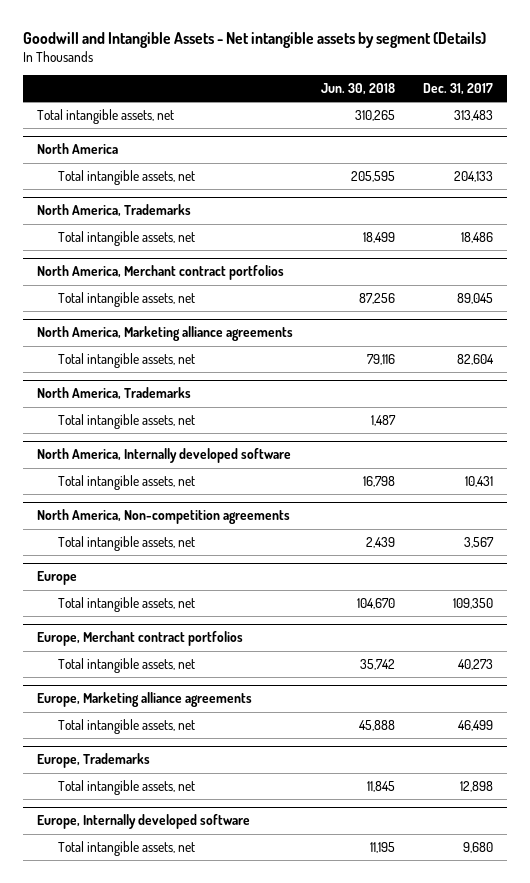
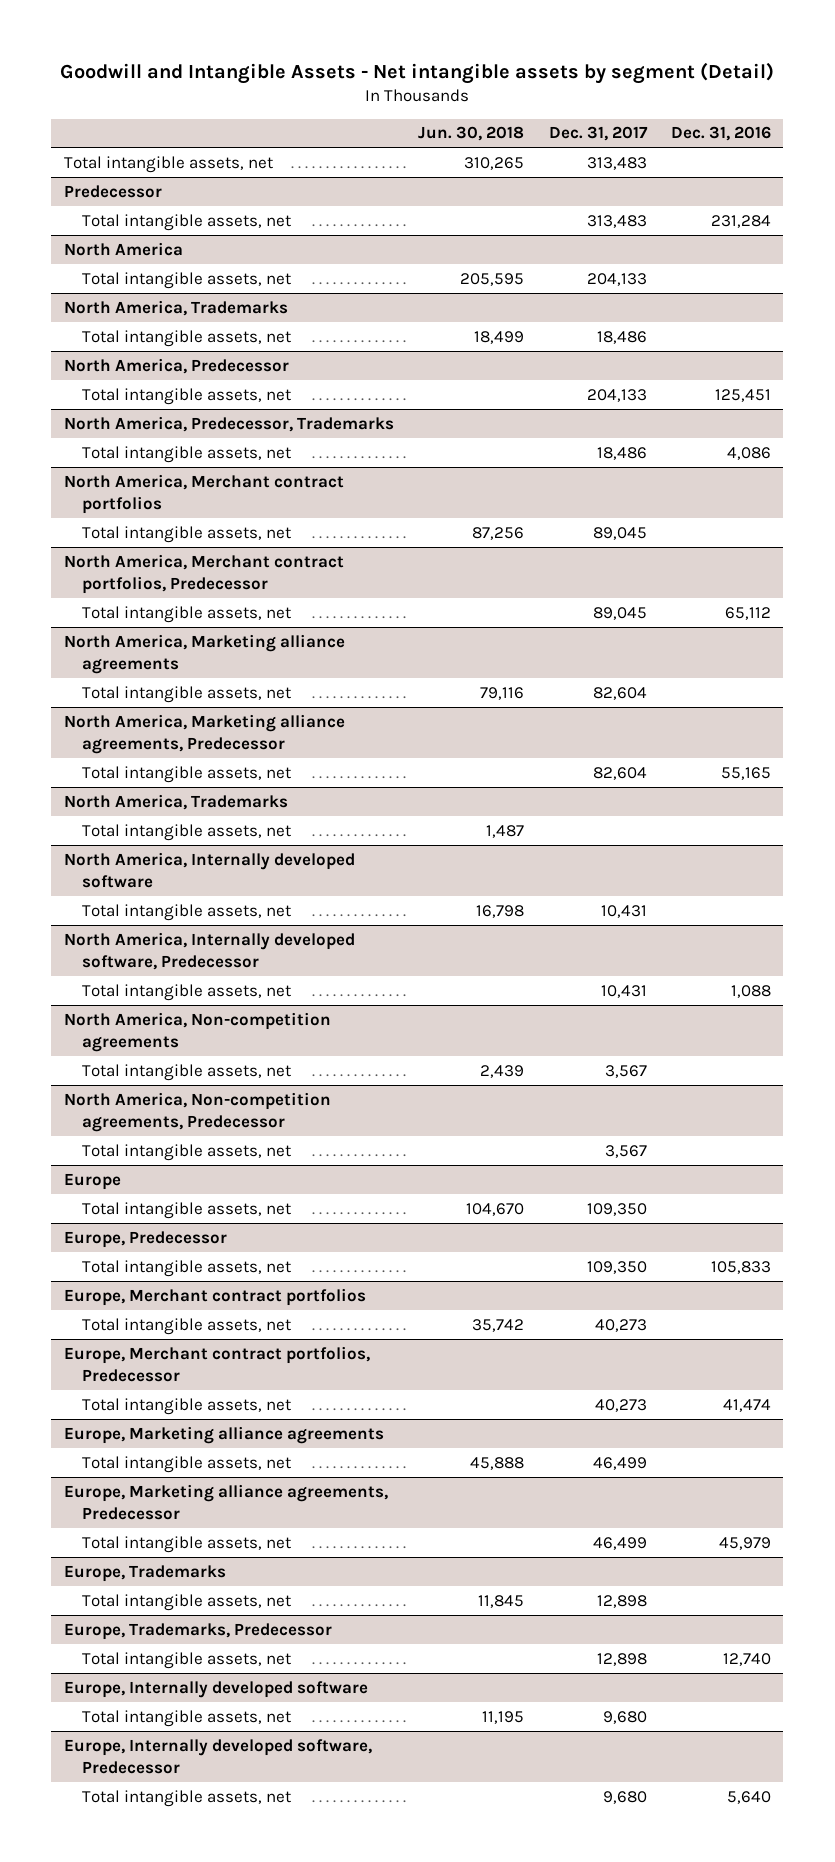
[22,31,486,48] Goodwill and Intangible Assets - Net intangible assets by segment (Details) -> [60,62,775,85] Goodwill and Intangible Assets - Net intangible assets by segment (Detail)
none -> [671,126,772,142] Dec. 31, 2016
none -> [63,184,162,198] Predecessor
none -> [82,213,292,231] Total intangible assets, net
none -> [63,357,289,374] North America, Predecessor
none -> [82,387,292,405] Total intangible assets, net
none -> [63,415,394,432] North America, Predecessor, Trademarks
none -> [82,445,292,463] Total intangible assets, net
none -> [63,553,344,594] North America, Merchant contract portfolios, Predecessor
none -> [82,605,292,623] Total intangible assets, net
none -> [63,713,345,754] North America, Marketing alliance agreements, Predecessor
none -> [82,765,292,783] Total intangible assets, net
none -> [63,931,355,970] North America, Internally developed software, Predecessor
none -> [82,983,292,1001] Total intangible assets, net
none -> [63,1091,331,1132] North America, Non-competition agreements, Predecessor
none -> [82,1143,292,1161] Total intangible assets, net
none -> [63,1230,227,1248] Europe, Predecessor
none -> [82,1259,292,1277] Total intangible assets, net
none -> [63,1345,370,1382] Europe, Merchant contract portfolios, Predecessor
none -> [82,1397,292,1415] Total intangible assets, net
none -> [63,1483,388,1520] Europe, Marketing alliance agreements, Predecessor
none -> [82,1535,292,1553] Total intangible assets, net
none -> [63,1622,332,1640] Europe, Trademarks, Predecessor
none -> [82,1651,292,1669] Total intangible assets, net
none -> [63,1738,372,1774] Europe, Internally developed software, Predecessor
none -> [82,1789,292,1807] Total intangible assets, net

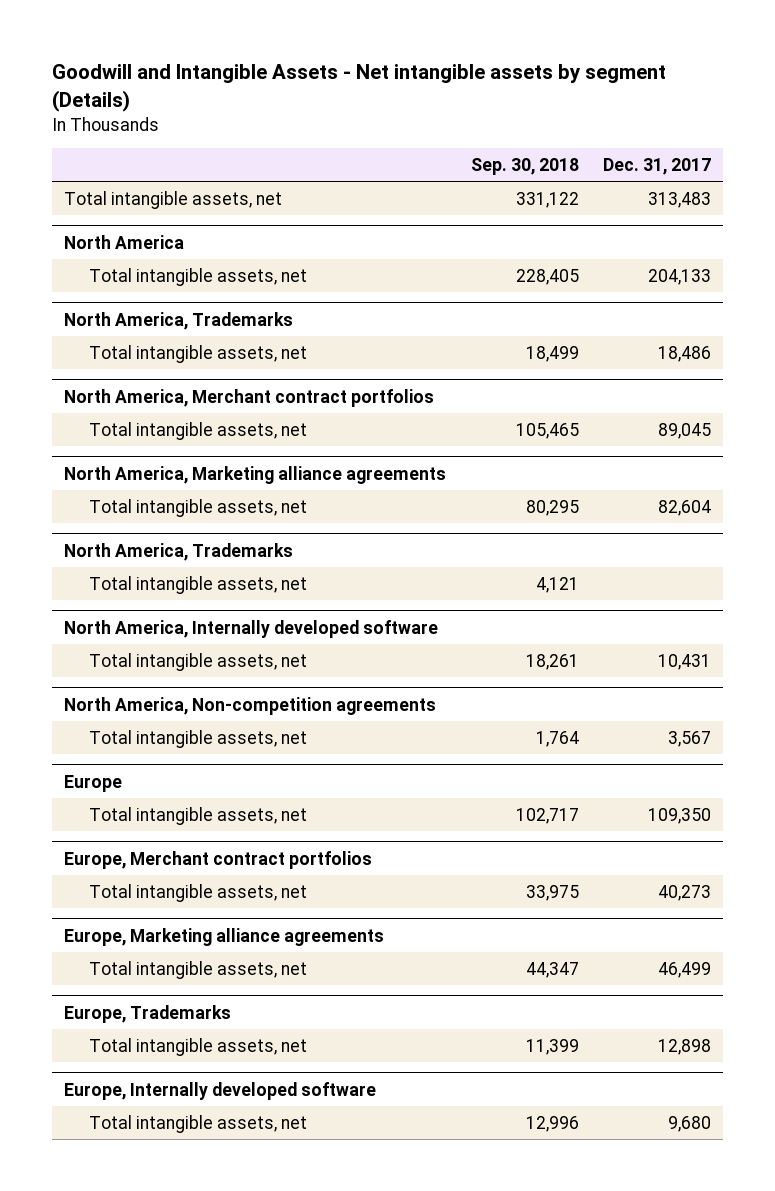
[60,62,775,85] Goodwill and Intangible Assets - Net intangible assets by segment (Detail) -> [52,64,667,112] Goodwill and Intangible Assets - Net intangible assets by segment (Details)
[418,126,525,142] Jun. 30, 2018 -> none
[671,126,772,142] Dec. 31, 2016 -> none
none -> [470,157,579,175] Sep. 30, 2018
[63,184,162,198] Predecessor -> none
[82,213,292,231] Total intangible assets, net -> none
[63,357,289,374] North America, Predecessor -> none
[82,387,292,405] Total intangible assets, net -> none
[63,415,394,432] North America, Predecessor, Trademarks -> none
[82,445,292,463] Total intangible assets, net -> none
[63,553,344,594] North America, Merchant contract portfolios, Predecessor -> none
[82,605,292,623] Total intangible assets, net -> none
[63,713,345,754] North America, Marketing alliance agreements, Predecessor -> none
[82,765,292,783] Total intangible assets, net -> none
[63,931,355,970] North America, Internally developed software, Predecessor -> none
[82,983,292,1001] Total intangible assets, net -> none
[63,1091,331,1132] North America, Non-competition agreements, Predecessor -> none
[82,1143,292,1161] Total intangible assets, net -> none
[63,1230,227,1248] Europe, Predecessor -> none
[82,1259,292,1277] Total intangible assets, net -> none
[63,1345,370,1382] Europe, Merchant contract portfolios, Predecessor -> none
[82,1397,292,1415] Total intangible assets, net -> none
[63,1483,388,1520] Europe, Marketing alliance agreements, Predecessor -> none
[82,1535,292,1553] Total intangible assets, net -> none
[63,1622,332,1640] Europe, Trademarks, Predecessor -> none
[82,1651,292,1669] Total intangible assets, net -> none
[63,1738,372,1774] Europe, Internally developed software, Predecessor -> none
[82,1789,292,1807] Total intangible assets, net -> none

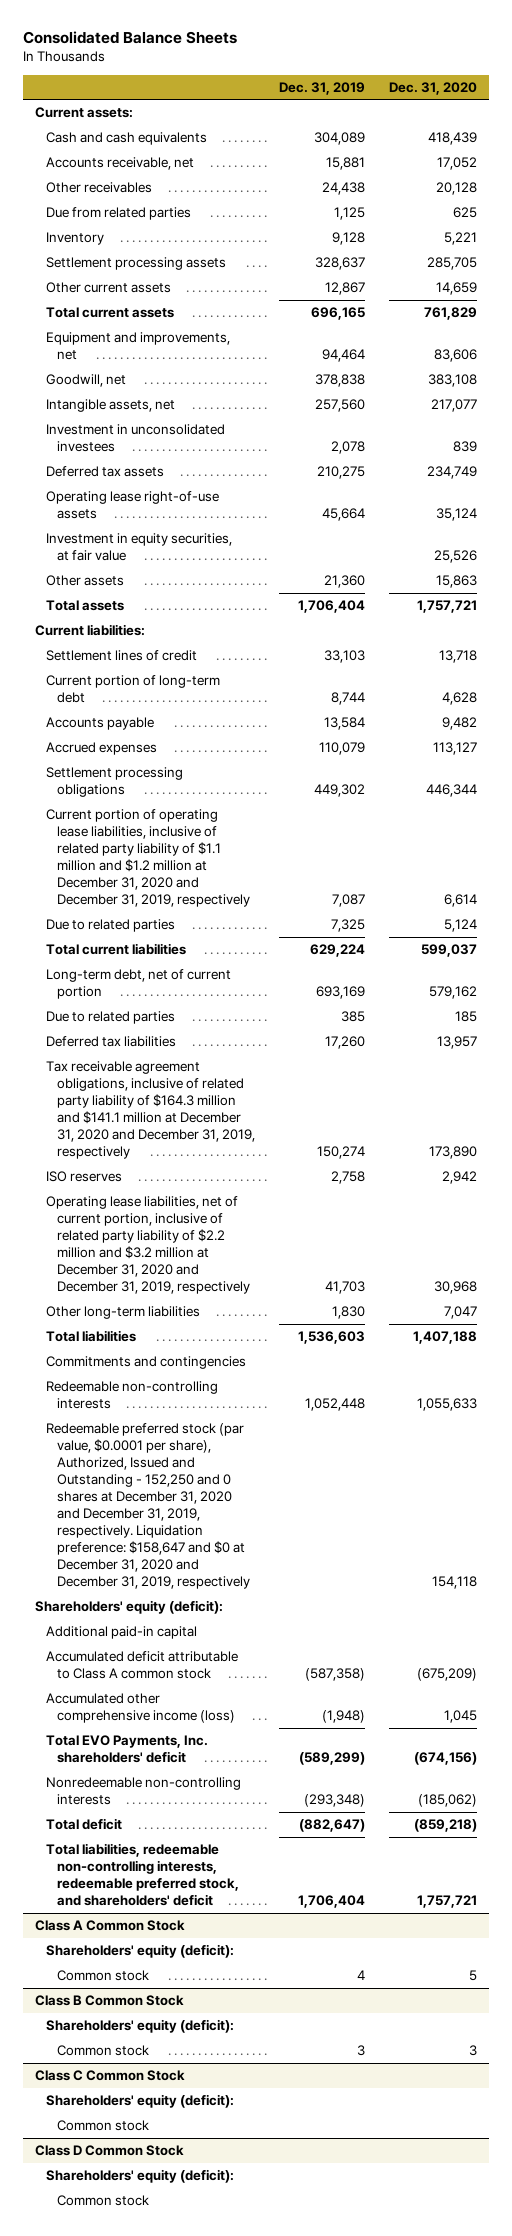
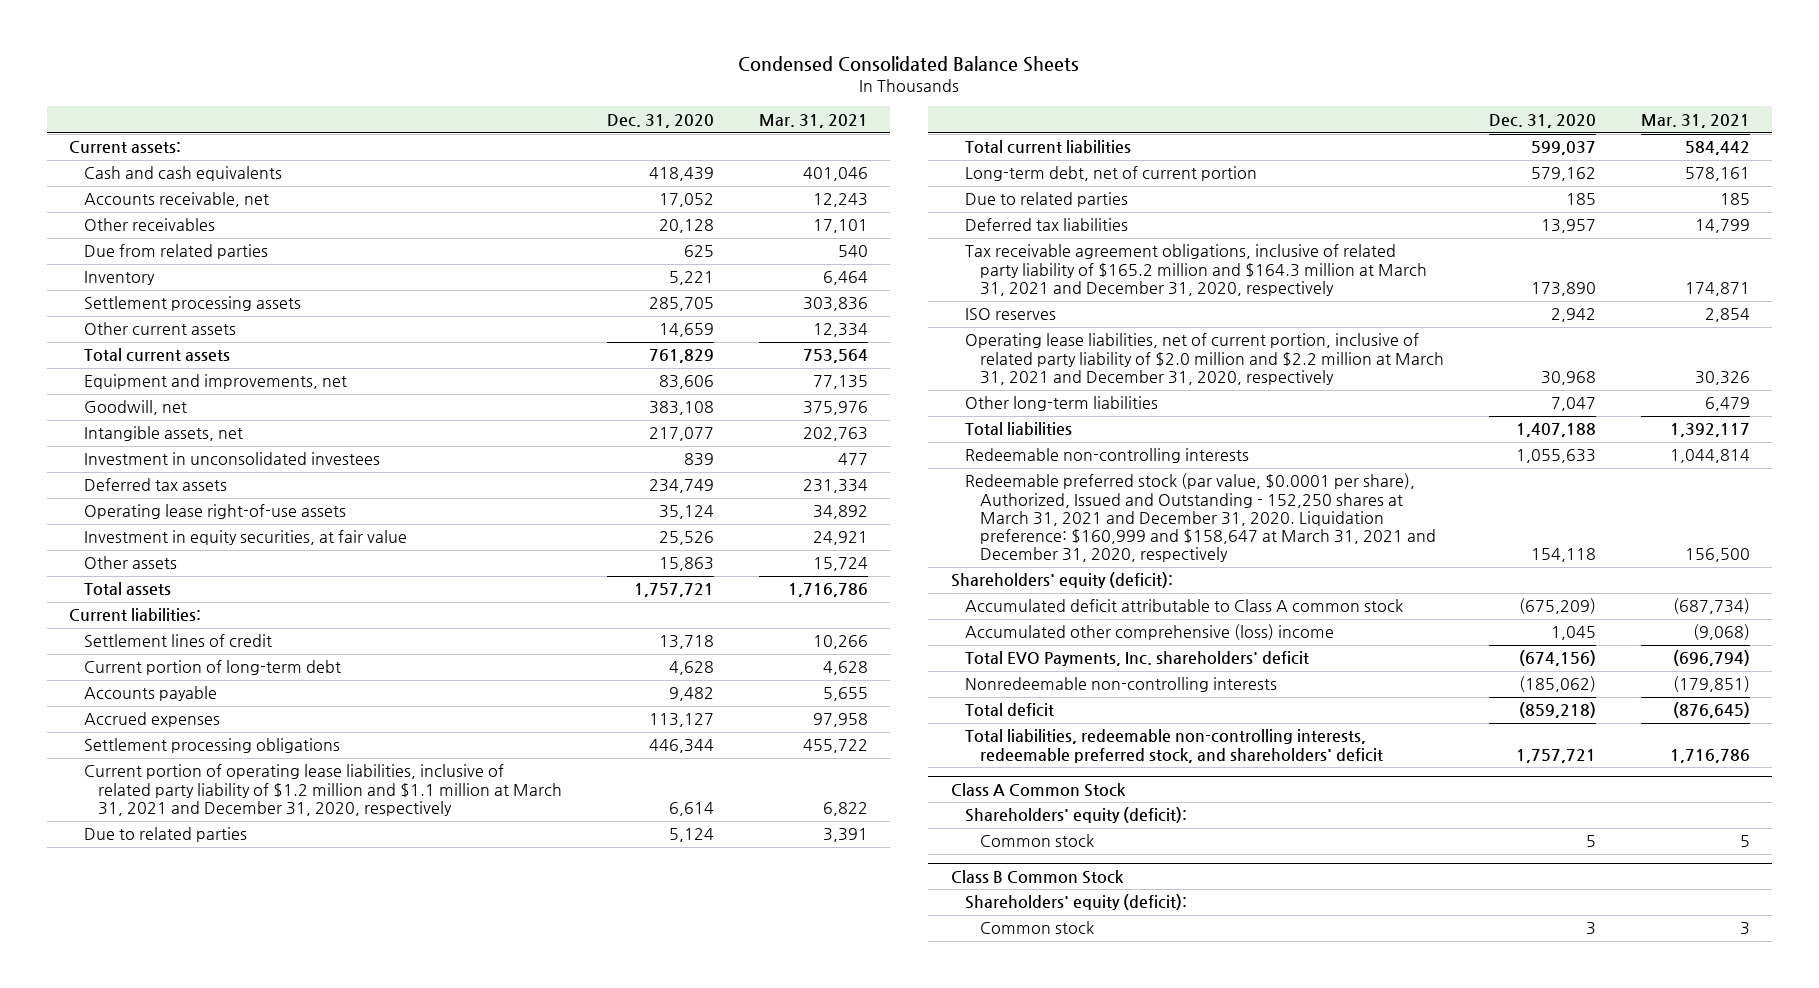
[22,31,237,45] Consolidated Balance Sheets -> [738,56,1080,73] Condensed Consolidated Balance Sheets
[278,81,365,95] Dec. 31, 2019 -> none
none -> [758,113,868,128] Mar. 31, 2021
[45,808,250,908] Current portion of operating lease liabilities, inclusive of related party liability of $1.1 million and $1.2 million at December 31, 2020 and December 31, 2019, respectively -> [83,764,563,816] Current portion of operating lease liabilities, inclusive of related party liability of $1.2 million and $1.1 million at March 31, 2021 and December 31, 2020, respectively
[45,1060,255,1160] Tax receivable agreement obligations, inclusive of related party liability of $164.3 million and $141.1 million at December 31, 2020 and December 31, 2019, respectively -> [965,244,1428,296] Tax receivable agreement obligations, inclusive of related party liability of $165.2 million and $164.3 million at March 31, 2021 and December 31, 2020, respectively
[45,1195,250,1295] Operating lease liabilities, net of current portion, inclusive of related party liability of $2.2 million and $3.2 million at December 31, 2020 and December 31, 2019, respectively -> [965,333,1445,385] Operating lease liabilities, net of current portion, inclusive of related party liability of $2.0 million and $2.2 million at March 31, 2021 and December 31, 2020, respectively
[45,1355,246,1369] Commitments and contingencies -> none
[45,1422,250,1590] Redeemable preferred stock (par value, $0.0001 per share), Authorized, Issued and Outstanding - 152,250 and 0 shares at December 31, 2020 and December 31, 2019, respectively. Liquidation preference: $158,647 and $0 at December 31, 2020 and December 31, 2019, respectively -> [965,473,1437,563] Redeemable preferred stock (par value, $0.0001 per share), Authorized, Issued and Outstanding - 152,250 shares at March 31, 2021 and December 31, 2020. Liquidation preference: $160,999 and $158,647 at March 31, 2021 and December 31, 2020, respectively
[45,1625,197,1639] Additional paid-in capital -> none
[45,1692,235,1724] Accumulated other comprehensive income (loss) -> [965,624,1335,641] Accumulated other comprehensive (loss) income
[34,2069,185,2081] Class C Common Stock -> none
[45,2093,234,2108] Shareholders' equity (deficit): -> none
[56,2119,149,2131] Common stock -> none
[34,2144,184,2156] Class D Common Stock -> none
[45,2168,234,2183] Shareholders' equity (deficit): -> none
[56,2194,149,2206] Common stock -> none

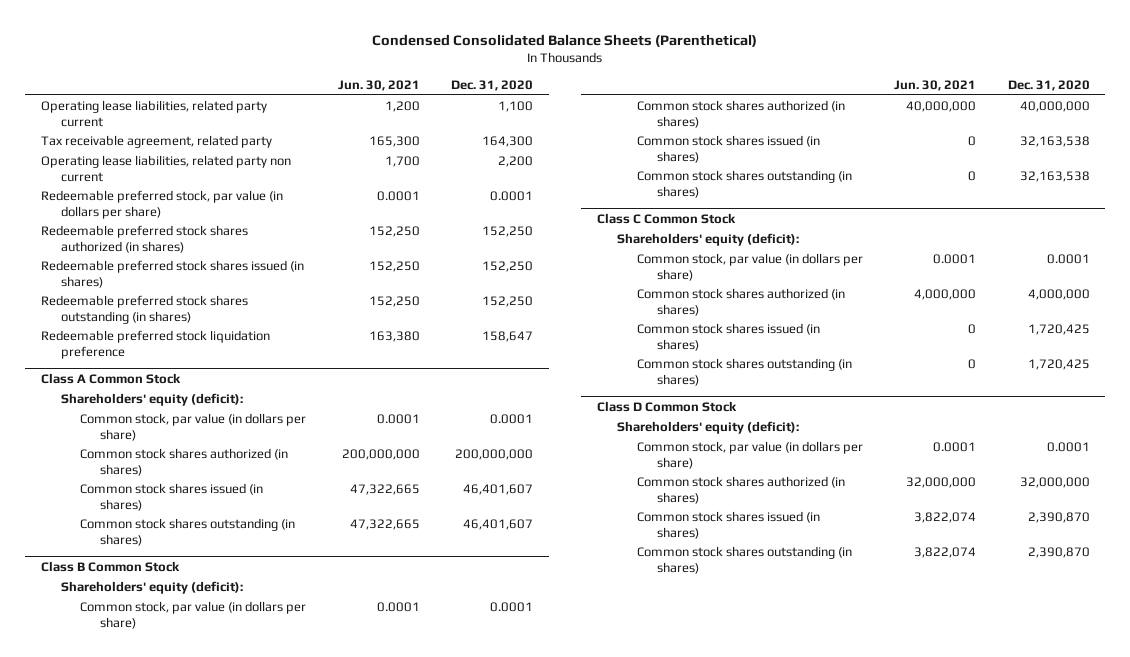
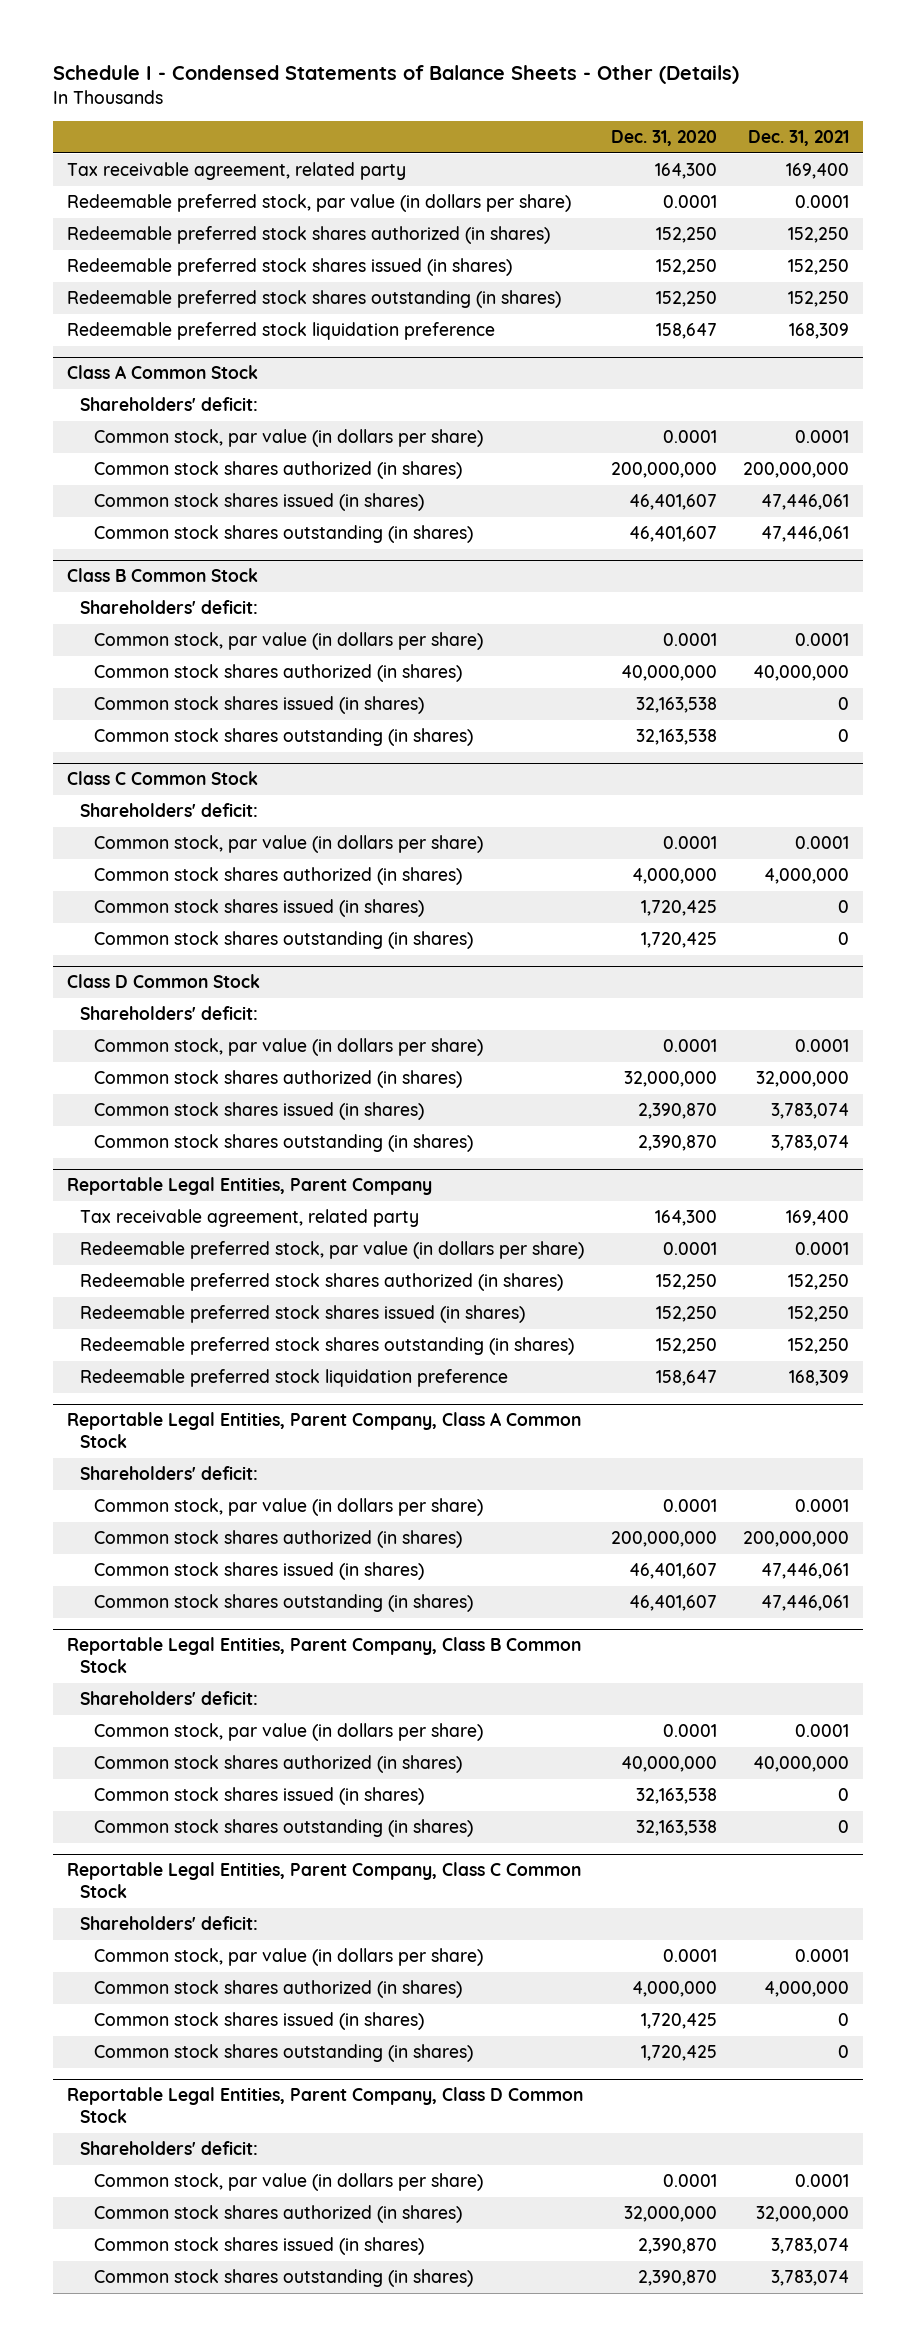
[372,33,758,47] Condensed Consolidated Balance Sheets (Parenthetical) -> [53,65,740,85] Schedule I - Condensed Statements of Balance Sheets - Other (Details)
[337,79,420,91] Jun. 30, 2021 -> none
none -> [748,130,850,147] Dec. 31, 2021
[40,100,267,127] Operating lease liabilities, related party current -> none
[40,155,291,182] Operating lease liabilities, related party non current -> none
[60,393,243,407] Shareholders' equity (deficit): -> [80,396,259,411] Shareholders' deficit:
[60,581,243,595] Shareholders' equity (deficit): -> [80,599,259,614] Shareholders' deficit:
[616,233,799,247] Shareholders' equity (deficit): -> [80,802,259,817] Shareholders' deficit:
[616,421,799,435] Shareholders' equity (deficit): -> [80,1005,259,1020] Shareholders' deficit:
none -> [66,1176,432,1195] Reportable Legal Entities, Parent Company
none -> [80,1208,420,1227] Tax receivable agreement, related party
none -> [80,1240,585,1259] Redeemable preferred stock, par value (in dollars per share)
none -> [80,1272,564,1291] Redeemable preferred stock shares authorized (in shares)
none -> [80,1304,526,1323] Redeemable preferred stock shares issued (in shares)
none -> [80,1336,575,1355] Redeemable preferred stock shares outstanding (in shares)
none -> [80,1368,509,1387] Redeemable preferred stock liquidation preference
none -> [66,1411,581,1449] Reportable Legal Entities, Parent Company, Class A Common Stock
none -> [80,1465,259,1480] Shareholders' deficit:
none -> [93,1497,483,1516] Common stock, par value (in dollars per share)
none -> [93,1529,462,1548] Common stock shares authorized (in shares)
none -> [93,1561,424,1580] Common stock shares issued (in shares)
none -> [93,1593,473,1612] Common stock shares outstanding (in shares)
none -> [66,1636,581,1674] Reportable Legal Entities, Parent Company, Class B Common Stock
none -> [80,1690,259,1705] Shareholders' deficit:
none -> [93,1722,483,1741] Common stock, par value (in dollars per share)
none -> [93,1754,462,1773] Common stock shares authorized (in shares)
none -> [93,1786,424,1805] Common stock shares issued (in shares)
none -> [93,1818,473,1837] Common stock shares outstanding (in shares)
none -> [66,1861,581,1899] Reportable Legal Entities, Parent Company, Class C Common Stock
none -> [80,1915,259,1930] Shareholders' deficit:
none -> [93,1947,483,1966] Common stock, par value (in dollars per share)
none -> [93,1979,462,1998] Common stock shares authorized (in shares)
none -> [93,2011,424,2030] Common stock shares issued (in shares)
none -> [93,2043,473,2062] Common stock shares outstanding (in shares)
none -> [66,2086,583,2124] Reportable Legal Entities, Parent Company, Class D Common Stock
none -> [80,2140,259,2155] Shareholders' deficit:
none -> [93,2172,483,2191] Common stock, par value (in dollars per share)
none -> [93,2204,462,2223] Common stock shares authorized (in shares)
none -> [93,2236,424,2255] Common stock shares issued (in shares)
none -> [93,2268,473,2287] Common stock shares outstanding (in shares)

